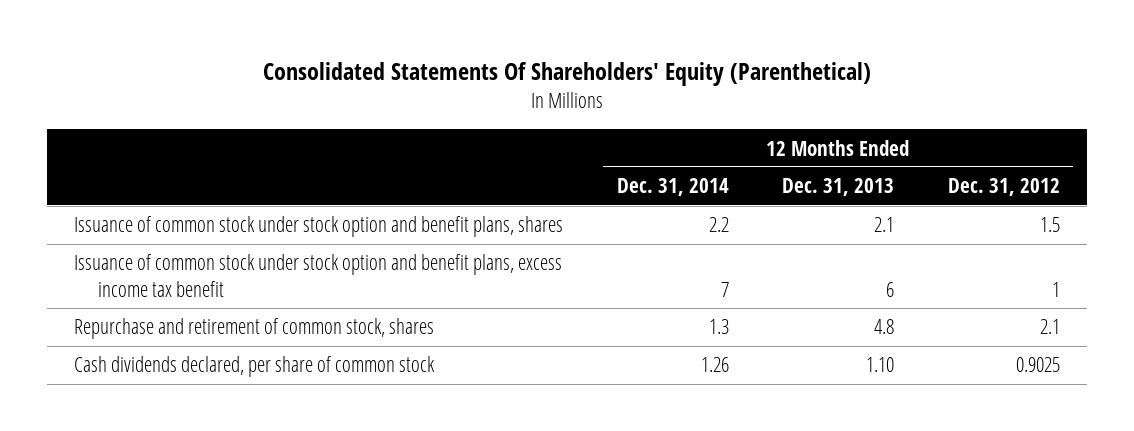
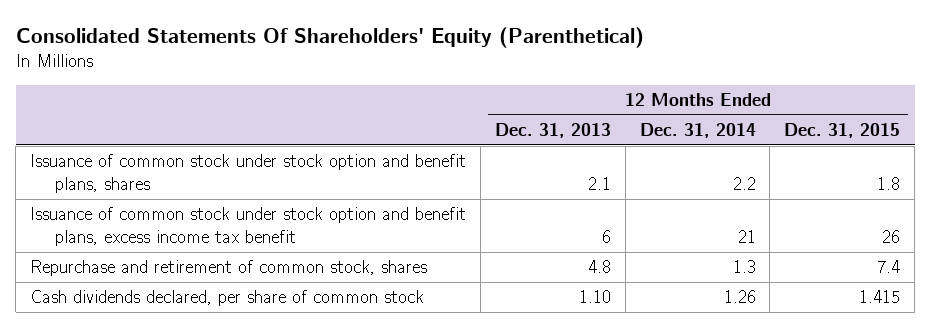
[947,178,1060,197] Dec. 31, 2012 -> none
none -> [784,122,901,138] Dec. 31, 2015
[720,281,729,297] 7 -> [737,229,756,243] 21

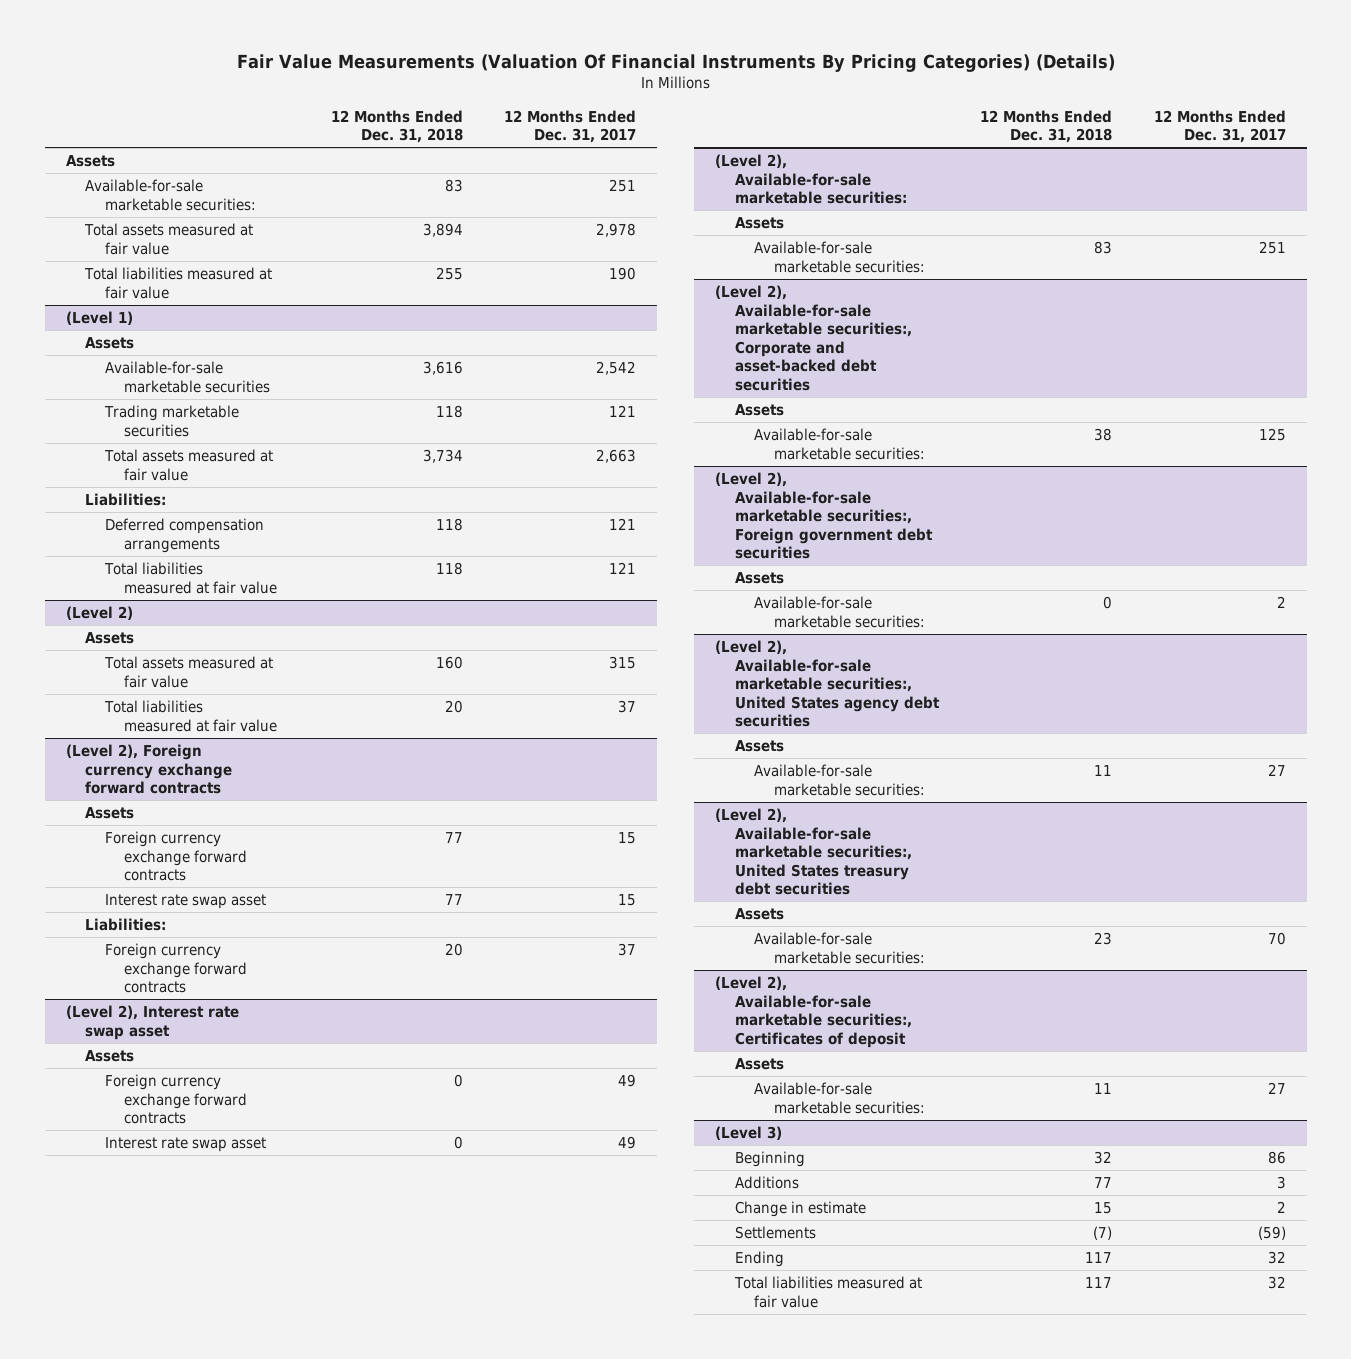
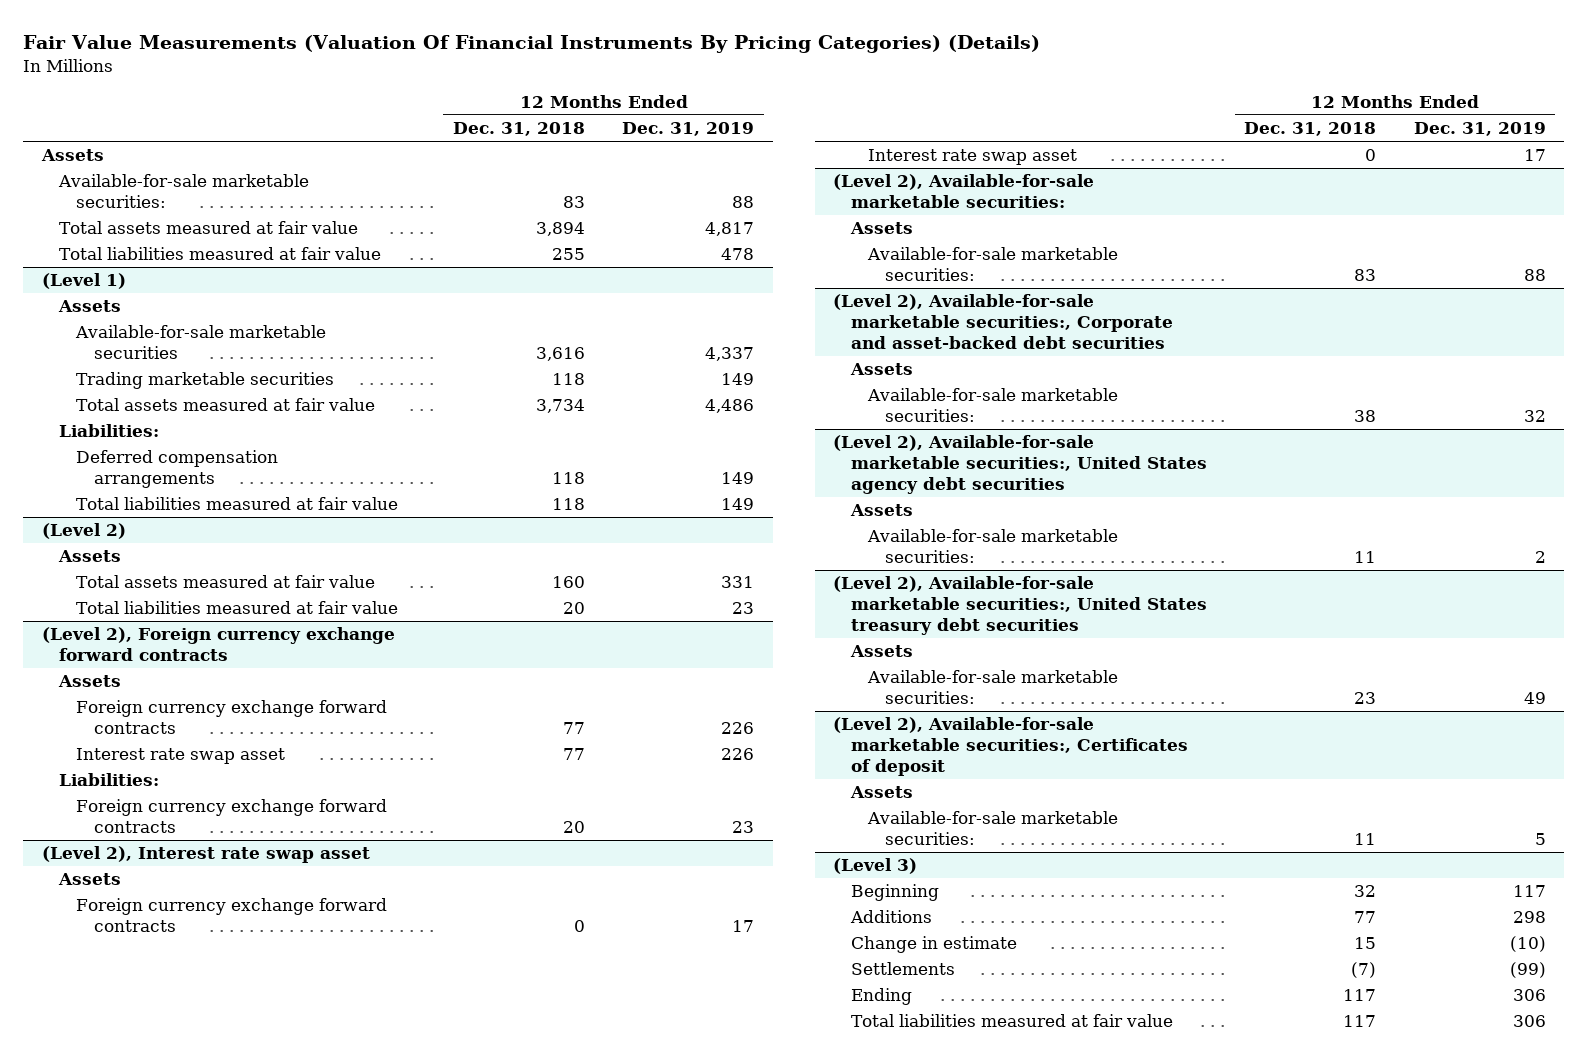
[504,109,637,144] 12 Months Ended Dec. 31, 2017 -> none
none -> [622,122,755,137] Dec. 31, 2019
[715,472,933,560] (Level 2), Available-for-sale marketable securities:, Foreign government debt securities -> none
[734,572,784,585] Assets -> none
[754,596,925,628] Available-for-sale marketable securities: -> none

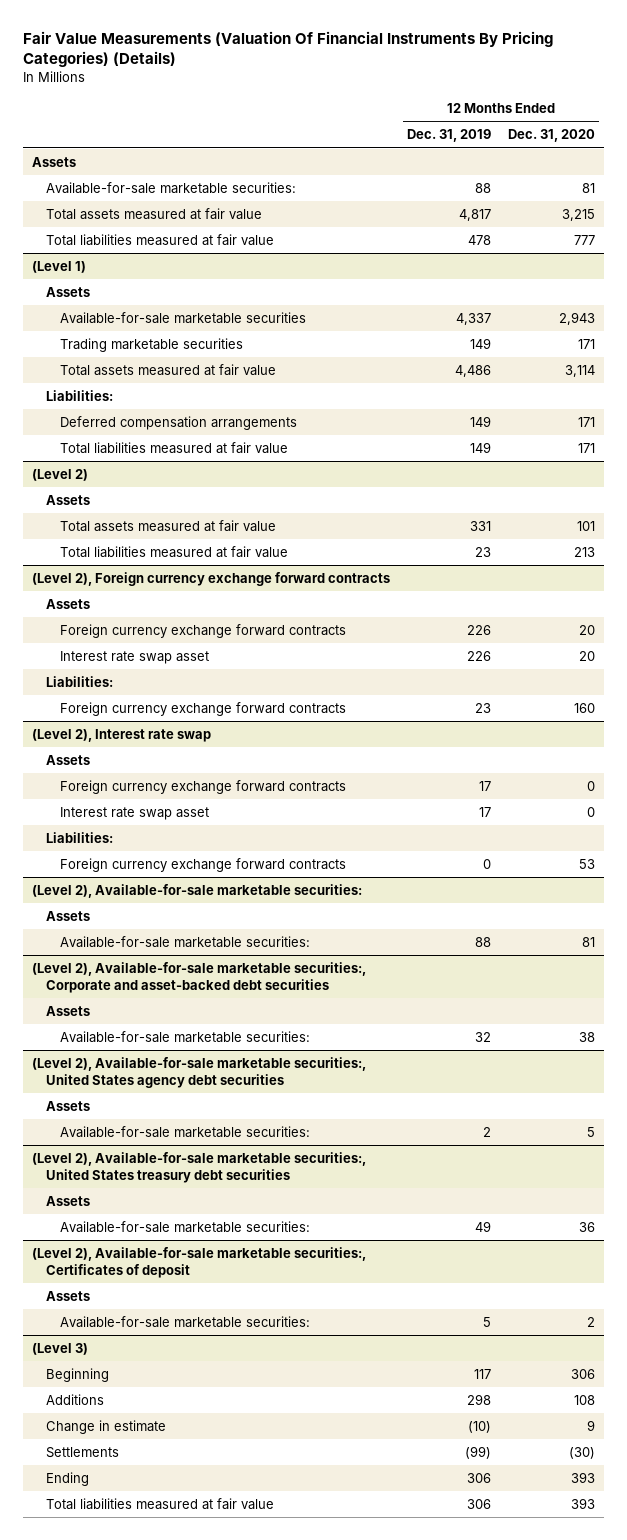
[452,122,585,137] Dec. 31, 2018 -> none
none -> [508,129,596,143] Dec. 31, 2020
[42,846,371,864] (Level 2), Interest rate swap asset -> [31,728,211,742] (Level 2), Interest rate swap
none -> [46,831,114,843] Liabilities:
none -> [60,857,347,872] Foreign currency exchange forward contracts

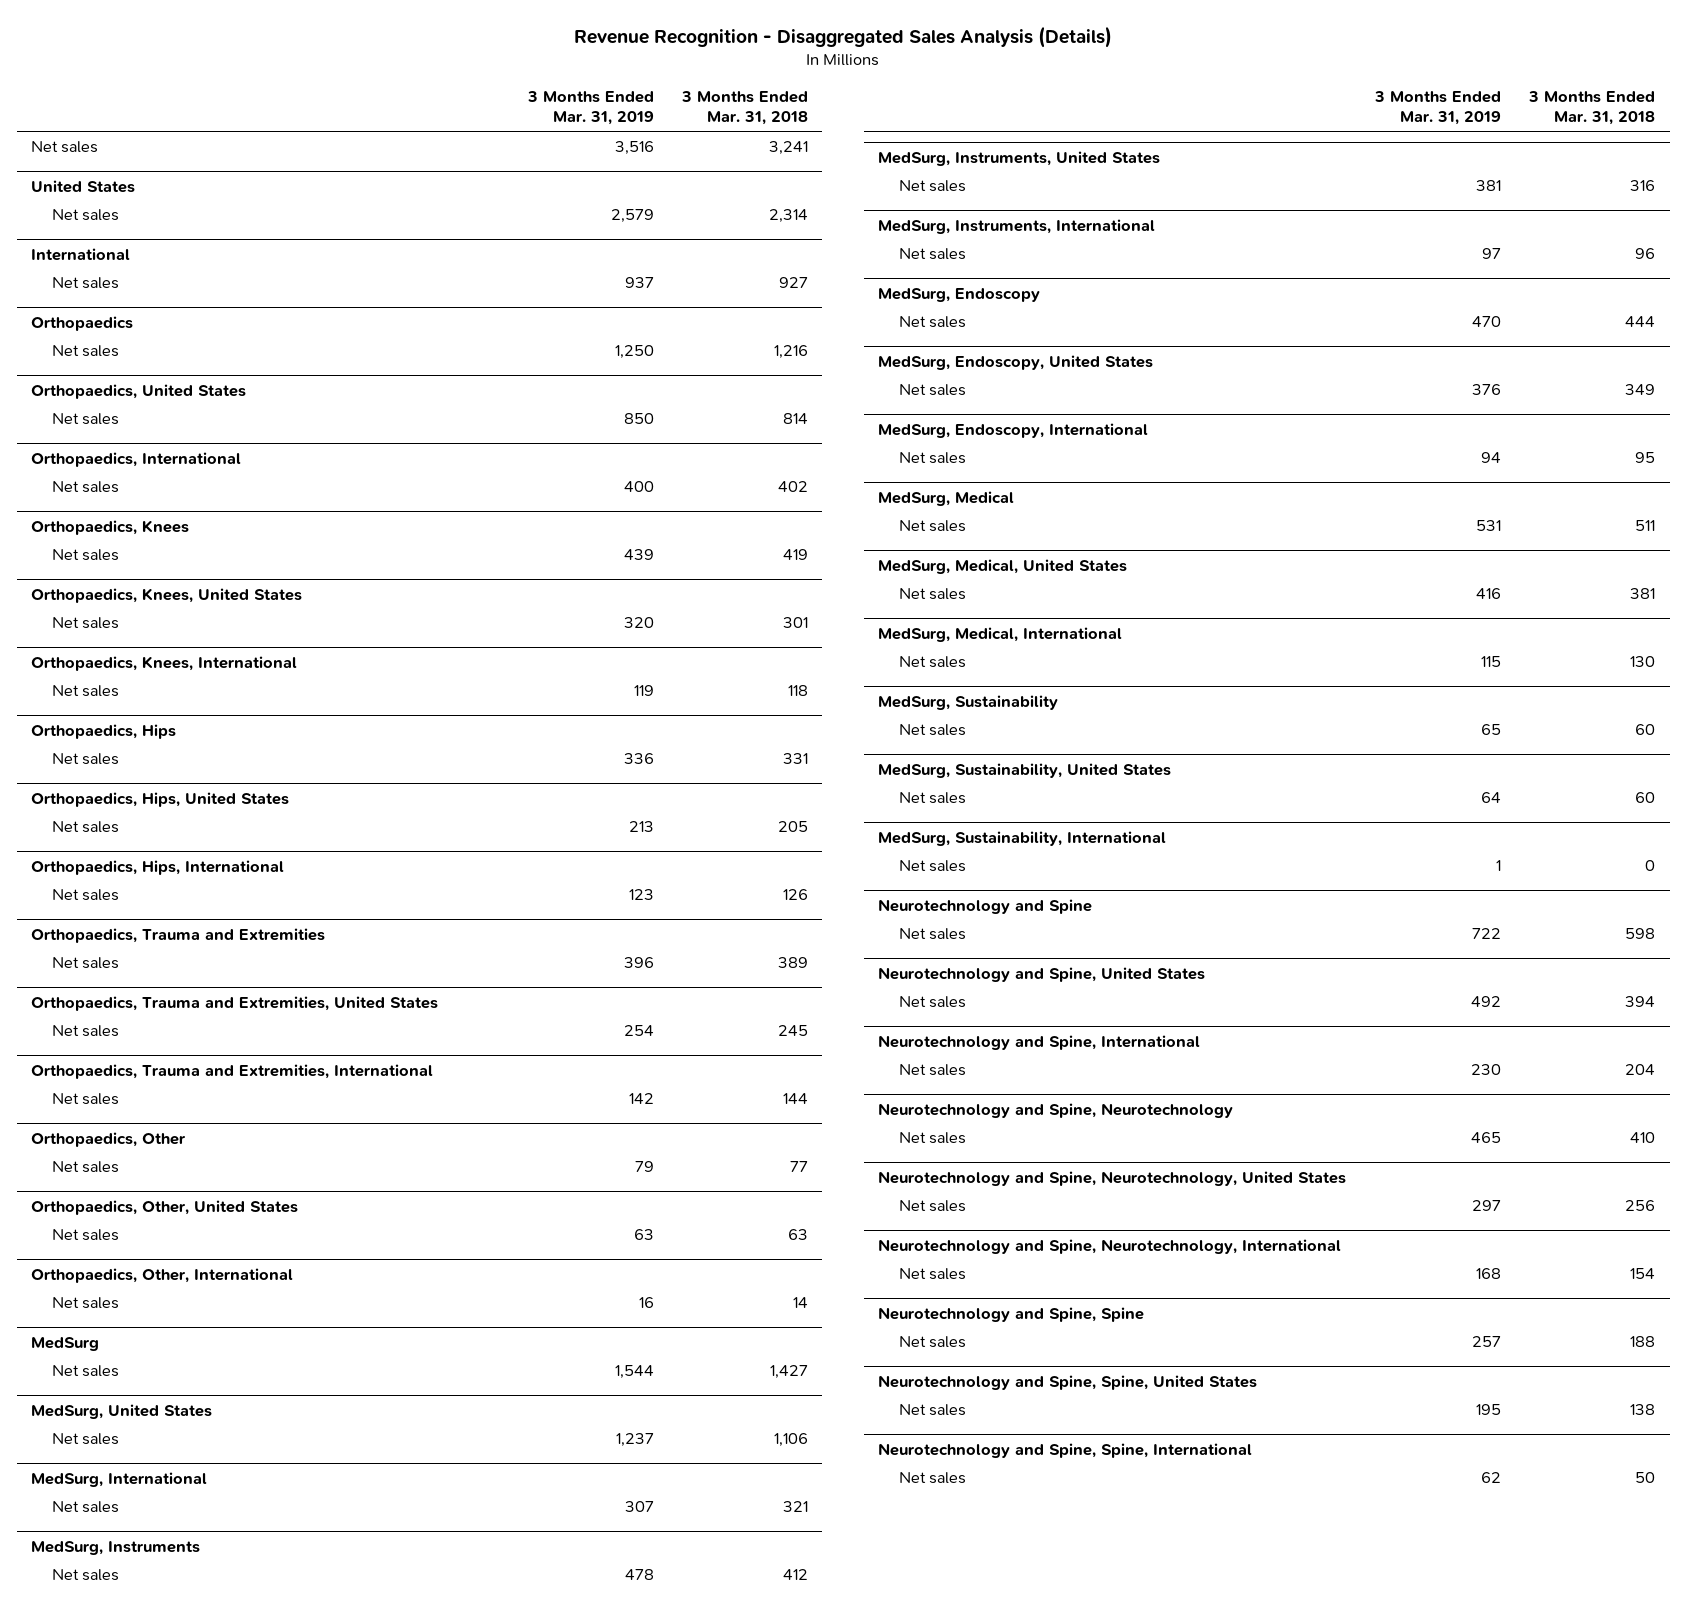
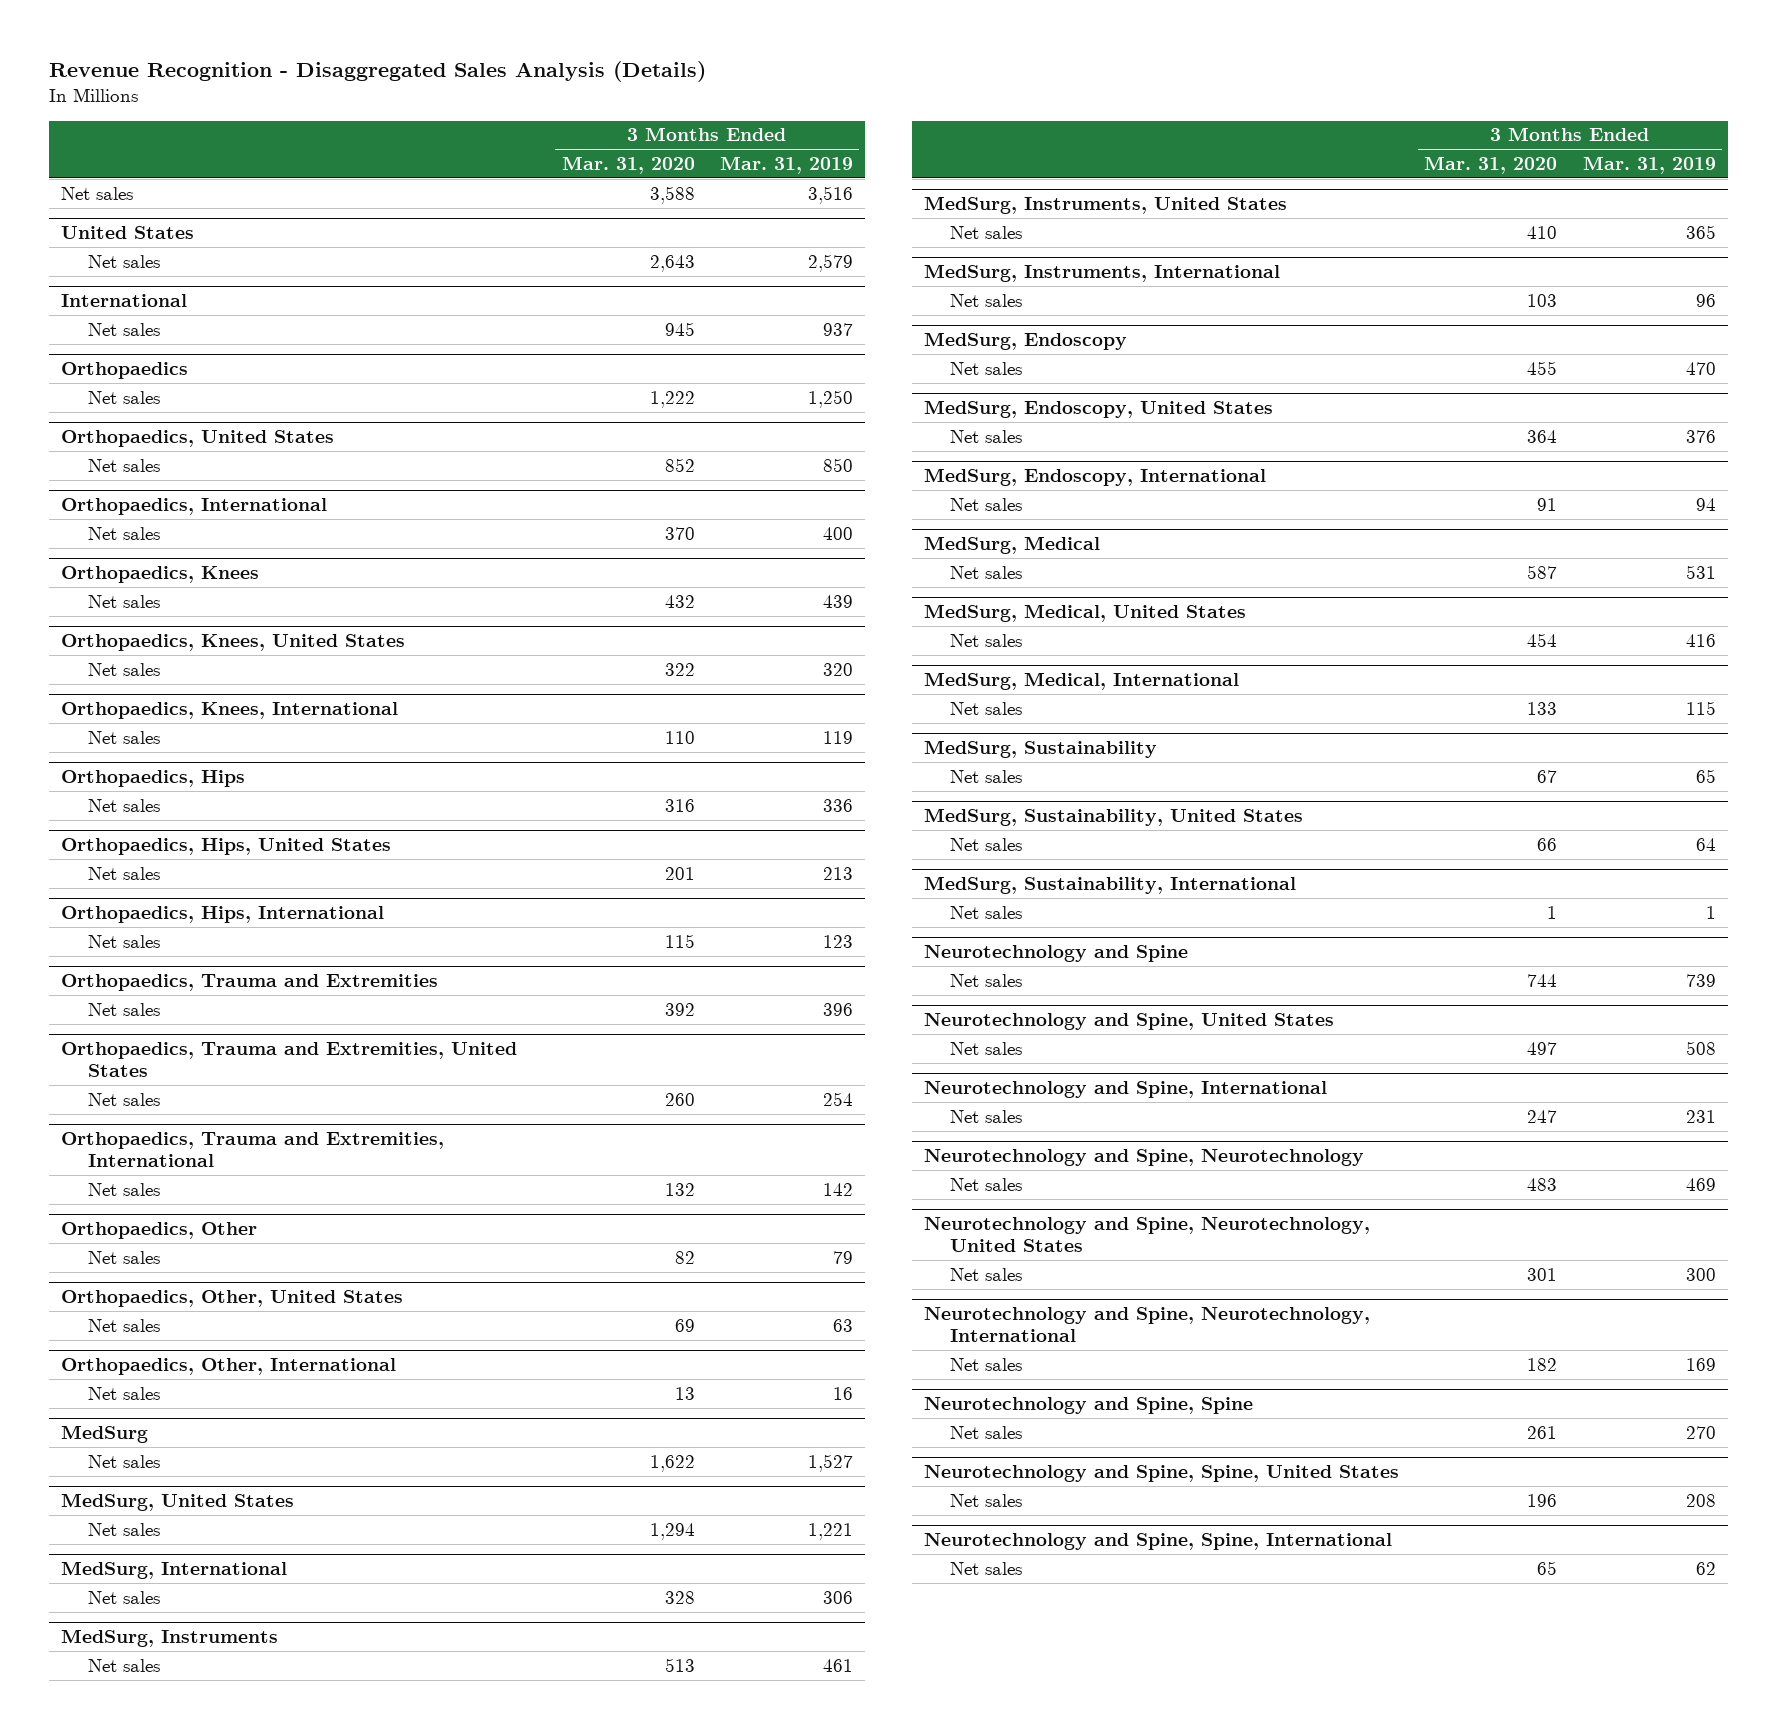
[681,90,809,126] 3 Months Ended Mar. 31, 2018 -> none
none -> [561,156,695,175] Mar. 31, 2020
[614,1365,654,1380] 1,544 -> [807,1453,853,1472] 1,527
[615,1433,654,1448] 1,237 -> [807,1522,853,1540] 1,221
[624,1501,654,1513] 307 -> [822,1590,853,1604] 306
[624,1569,654,1581] 478 -> [822,1658,853,1672] 461
[1475,180,1501,192] 381 -> [1685,224,1716,239] 365
[1481,248,1501,260] 97 -> [1695,293,1716,307] 96
[1471,928,1501,940] 722 -> [1685,973,1716,987] 739
[1470,996,1501,1008] 492 -> [1685,1040,1716,1055] 508
[1470,1064,1501,1076] 230 -> [1685,1109,1716,1123] 231
[1470,1132,1501,1144] 465 -> [1685,1177,1716,1191] 469
[1471,1200,1501,1212] 297 -> [1685,1267,1716,1281] 300
[1475,1268,1501,1280] 168 -> [1685,1357,1716,1371] 169
[1471,1336,1501,1348] 257 -> [1685,1425,1716,1439] 270
[1475,1404,1501,1416] 195 -> [1685,1493,1716,1507] 208

